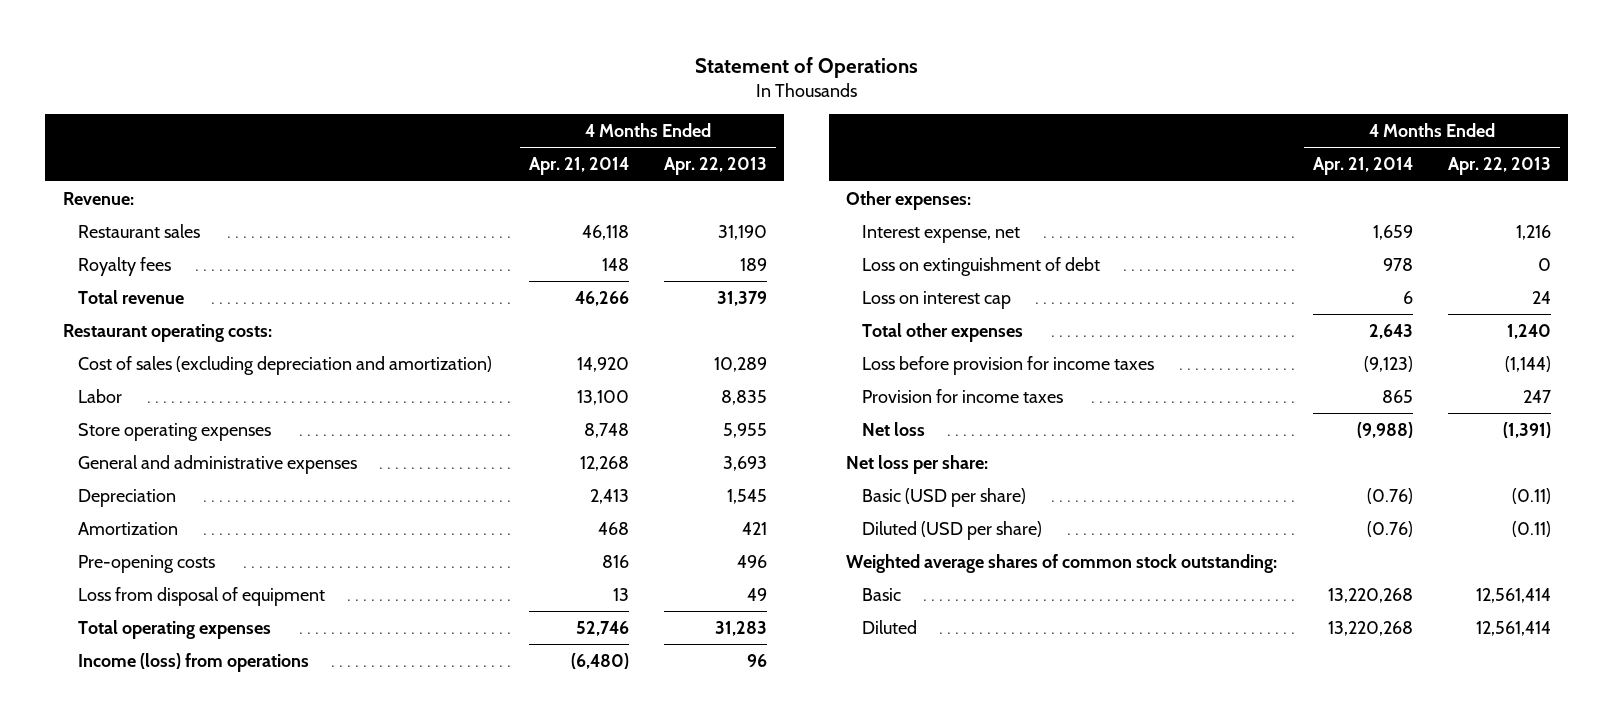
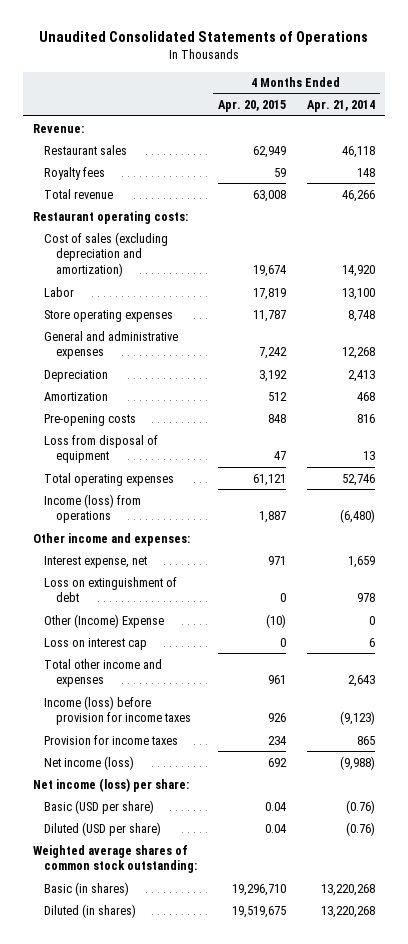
[694,56,918,78] Statement of Operations -> [38,31,368,46] Unaudited Consolidated Statements of Operations
[663,157,767,176] Apr. 22, 2013 -> none
none -> [217,100,286,113] Apr. 20, 2015
[846,190,972,210] Other expenses: -> [33,532,191,546] Other income and expenses:
none -> [44,613,165,628] Other (Income) Expense
[862,322,1024,342] Total other expenses -> [44,658,163,688] Total other income and expenses
[862,355,1155,375] Loss before provision for income taxes -> [44,695,191,726] Income (loss) before provision for income taxes
[862,421,926,436] Net loss -> [44,755,135,770] Net income (loss)
[846,454,989,474] Net loss per share: -> [33,777,190,792] Net income (loss) per share:
[862,587,902,601] Basic -> [44,881,130,896] Basic (in shares)
[862,619,918,634] Diluted -> [44,903,137,918] Diluted (in shares)

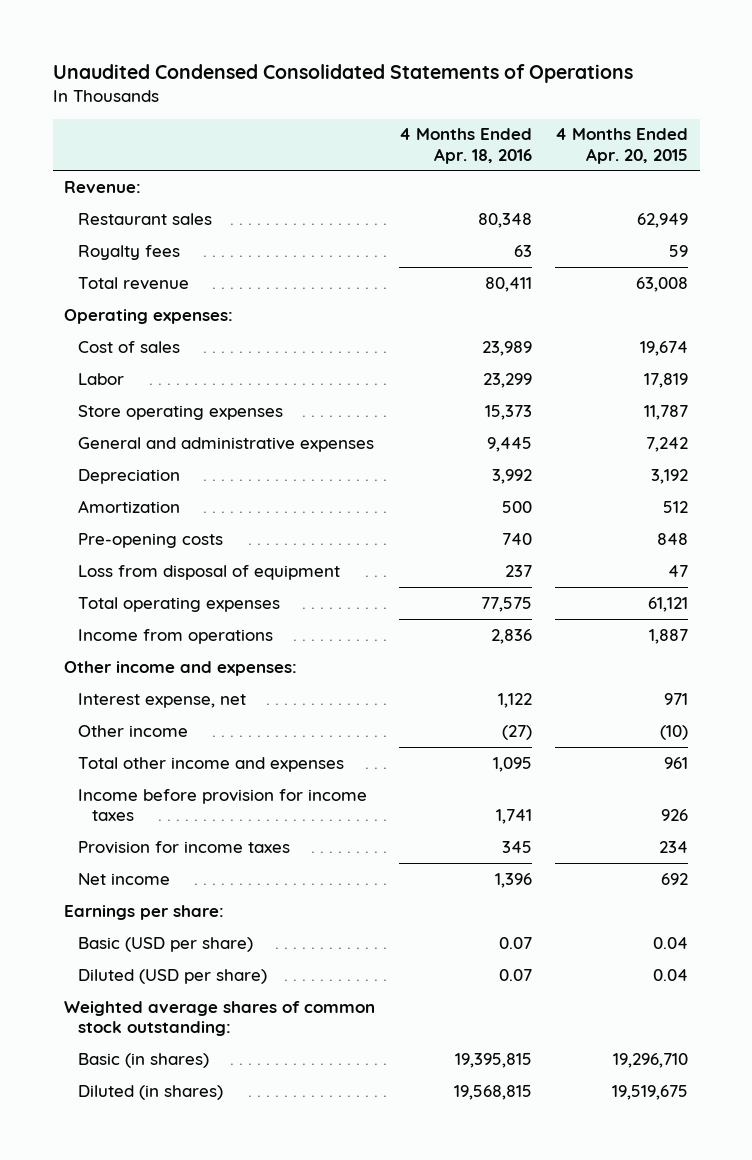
[38,31,368,46] Unaudited Consolidated Statements of Operations -> [52,63,633,83] Unaudited Condensed Consolidated Statements of Operations
[306,100,375,113] Apr. 21, 2014 -> none
none -> [398,128,532,164] 4 Months Ended Apr. 18, 2016
[33,210,189,224] Restaurant operating costs: -> [64,308,234,324] Operating expenses:
[44,231,169,278] Cost of sales (excluding depreciation and amortization) -> [78,340,181,353] Cost of sales
[44,493,142,524] Income (loss) from operations -> [78,628,274,644] Income from operations
[44,576,178,603] Loss on extinguishment of debt -> none
[44,637,148,650] Loss on interest cap -> none
[44,613,165,628] Other (Income) Expense -> [78,724,189,737] Other income
[44,695,191,726] Income (loss) before provision for income taxes -> [78,788,368,822] Income before provision for income taxes
[44,755,135,770] Net income (loss) -> [78,872,171,885] Net income
[33,777,190,792] Net income (loss) per share: -> [64,904,225,920] Earnings per share:

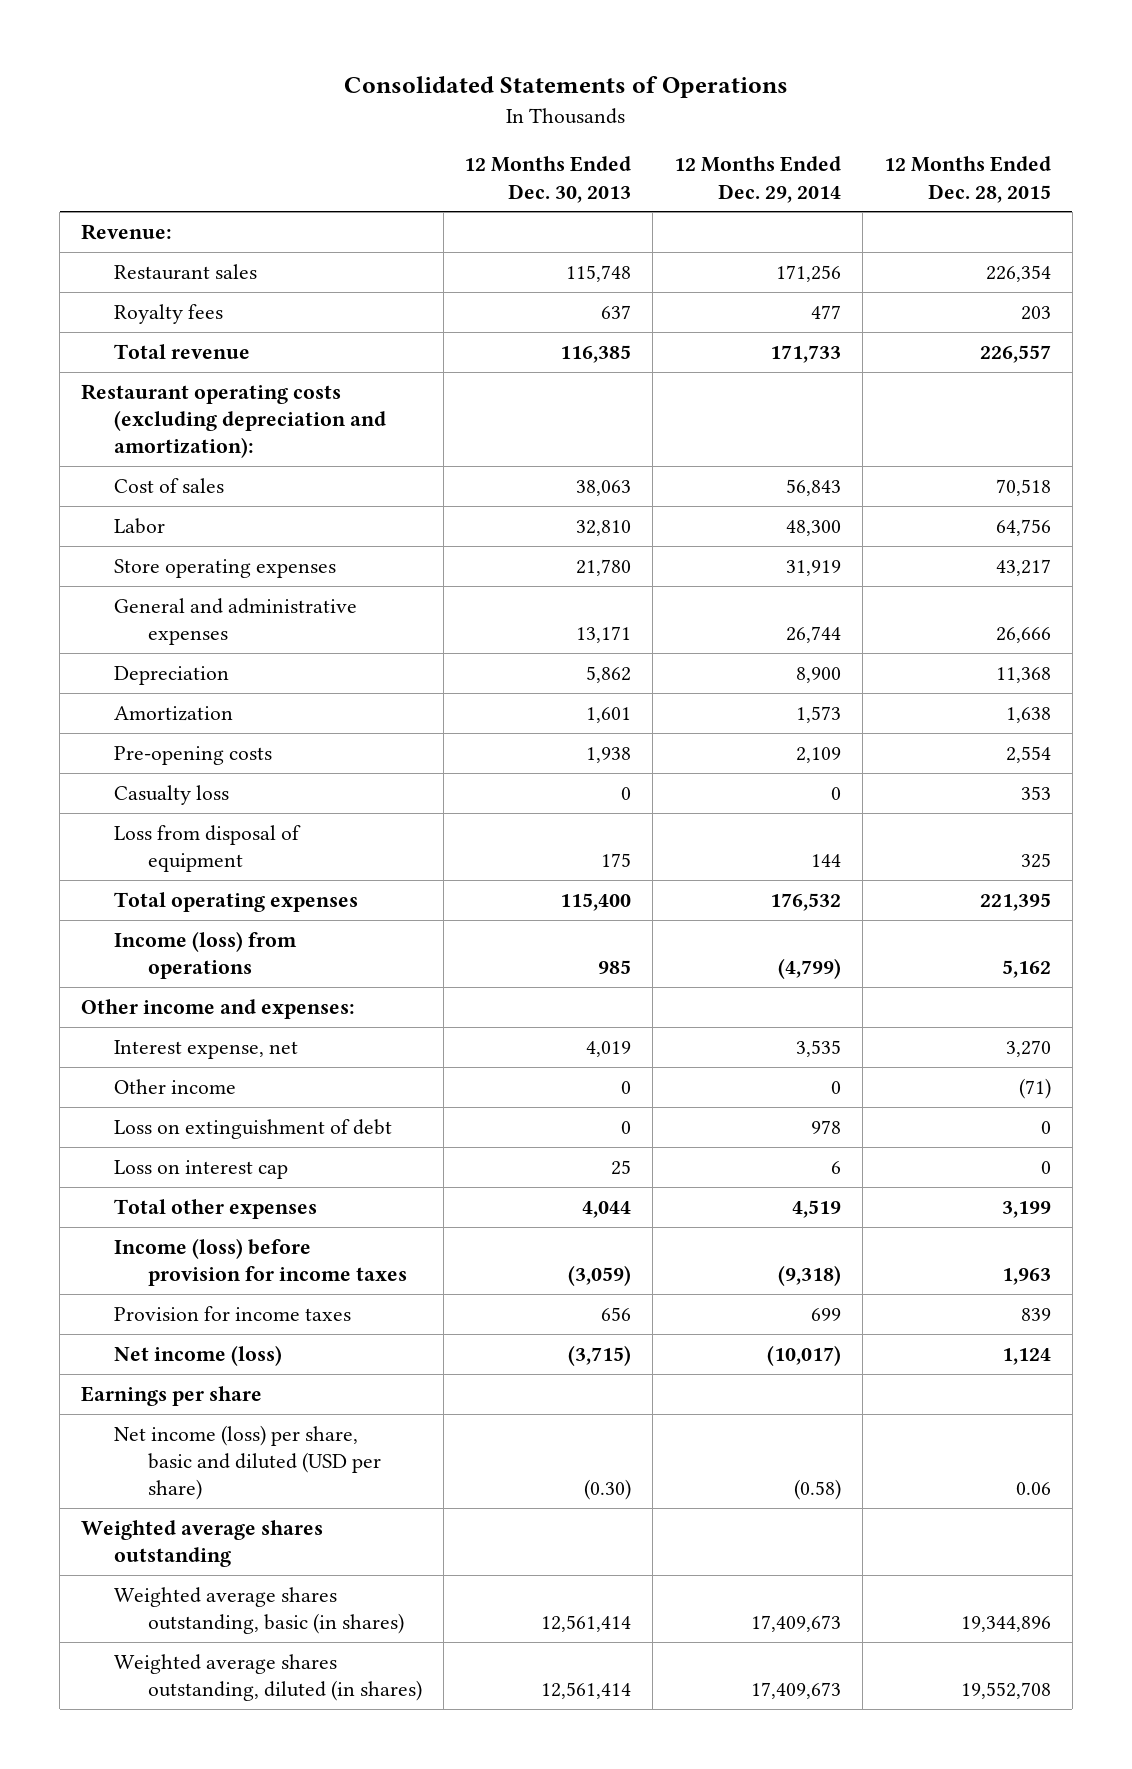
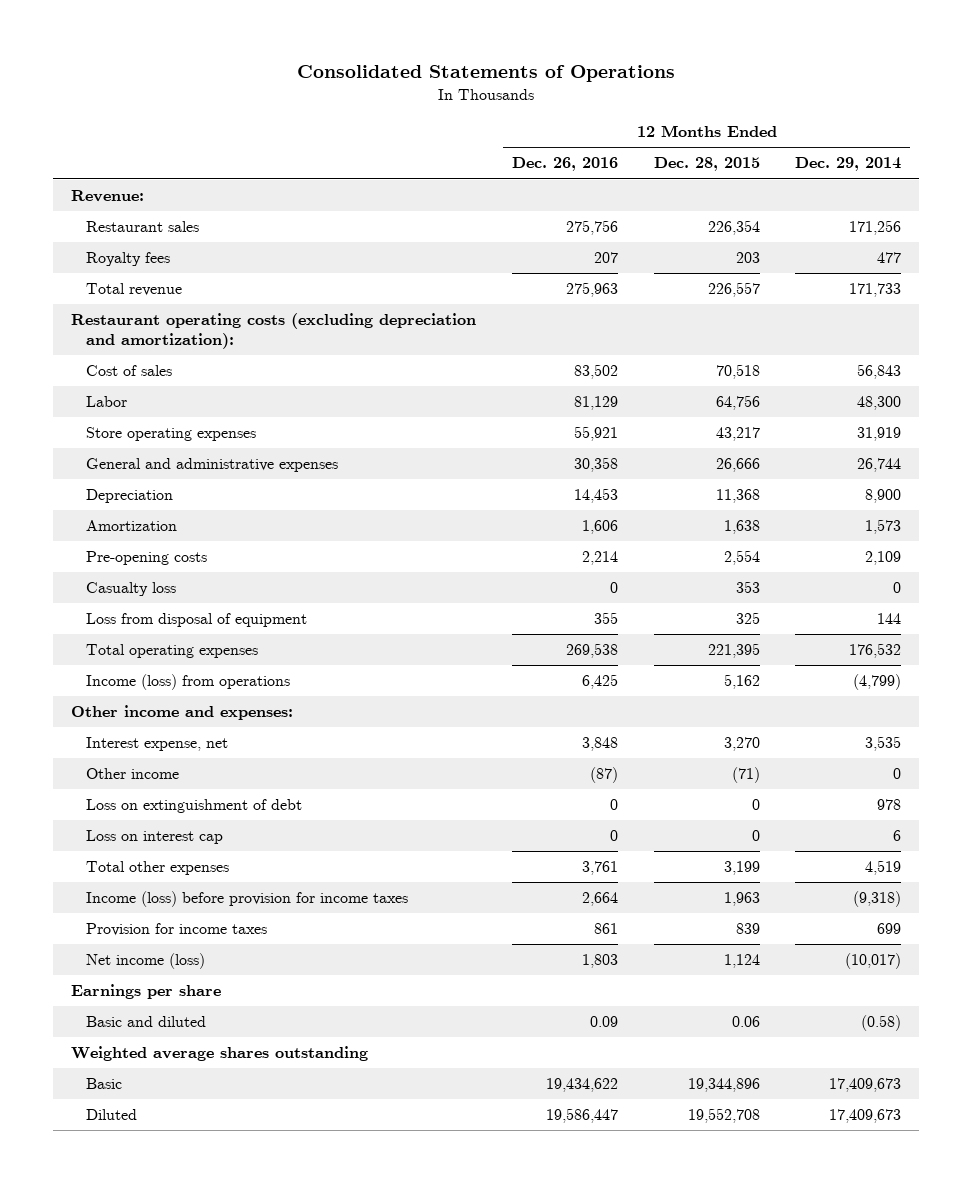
[464,156,632,203] 12 Months Ended Dec. 30, 2013 -> none
none -> [511,157,618,172] Dec. 26, 2016
[114,1424,381,1501] Net income (loss) per share, basic and diluted (USD per share) -> [86,1016,207,1028] Basic and diluted
[114,1586,404,1635] Weighted average shares outstanding, basic (in shares) -> [86,1078,123,1090] Basic
[114,1653,422,1702] Weighted average shares outstanding, diluted (in shares) -> [86,1109,138,1121] Diluted

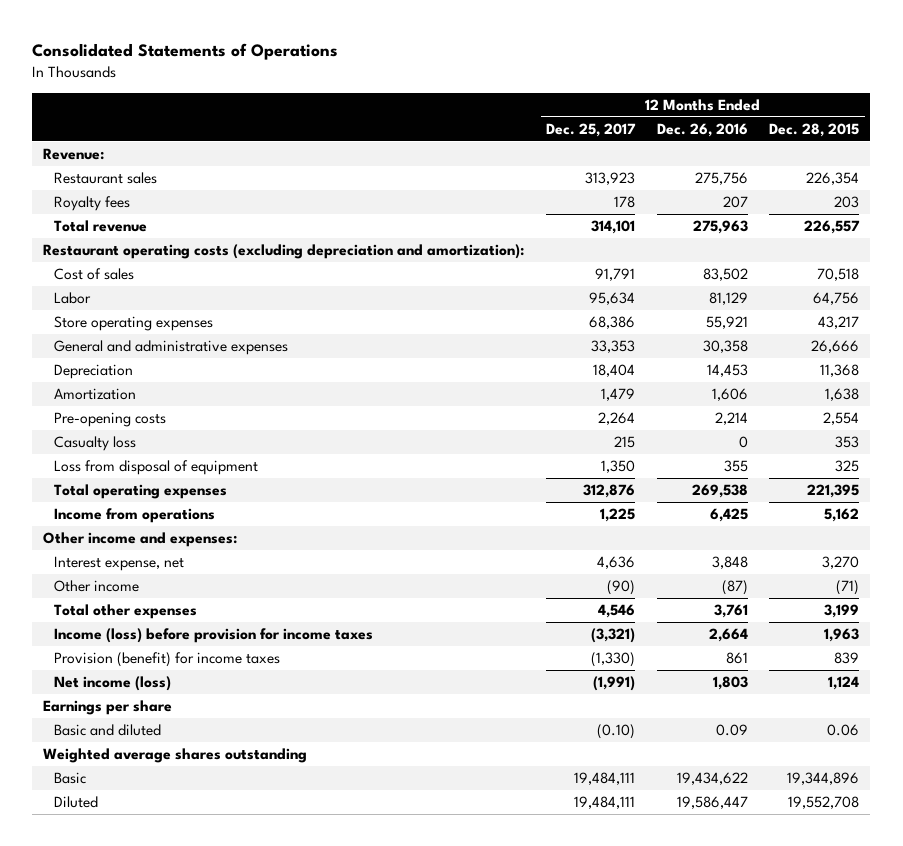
[795,157,902,172] Dec. 29, 2014 -> none
none -> [545,122,636,137] Dec. 25, 2017
[86,674,291,691] Income (loss) from operations -> [54,508,216,524] Income from operations
[86,799,303,814] Loss on extinguishment of debt -> none
[86,830,224,845] Loss on interest cap -> none
[86,923,268,937] Provision for income taxes -> [54,652,281,668] Provision (benefit) for income taxes

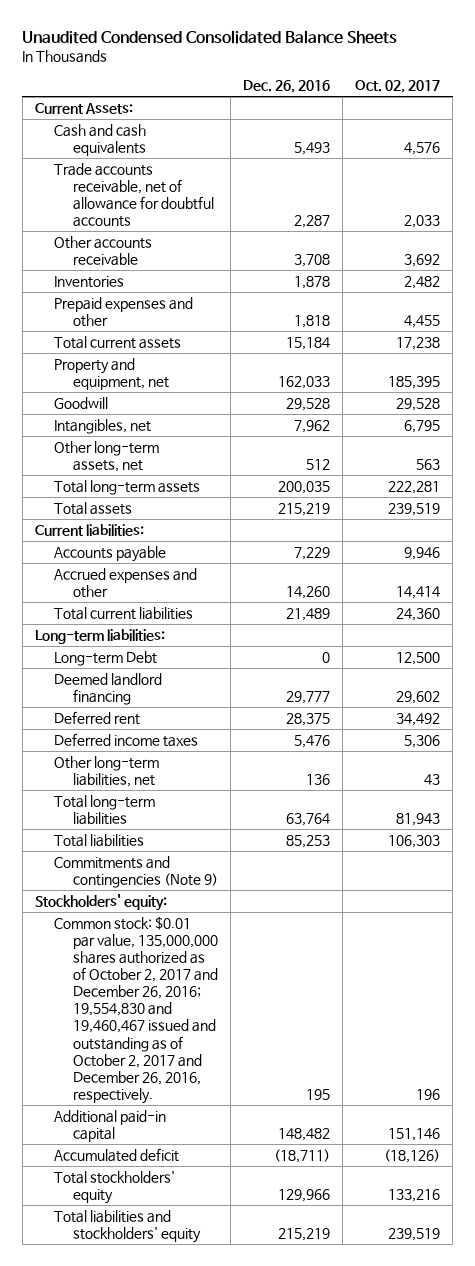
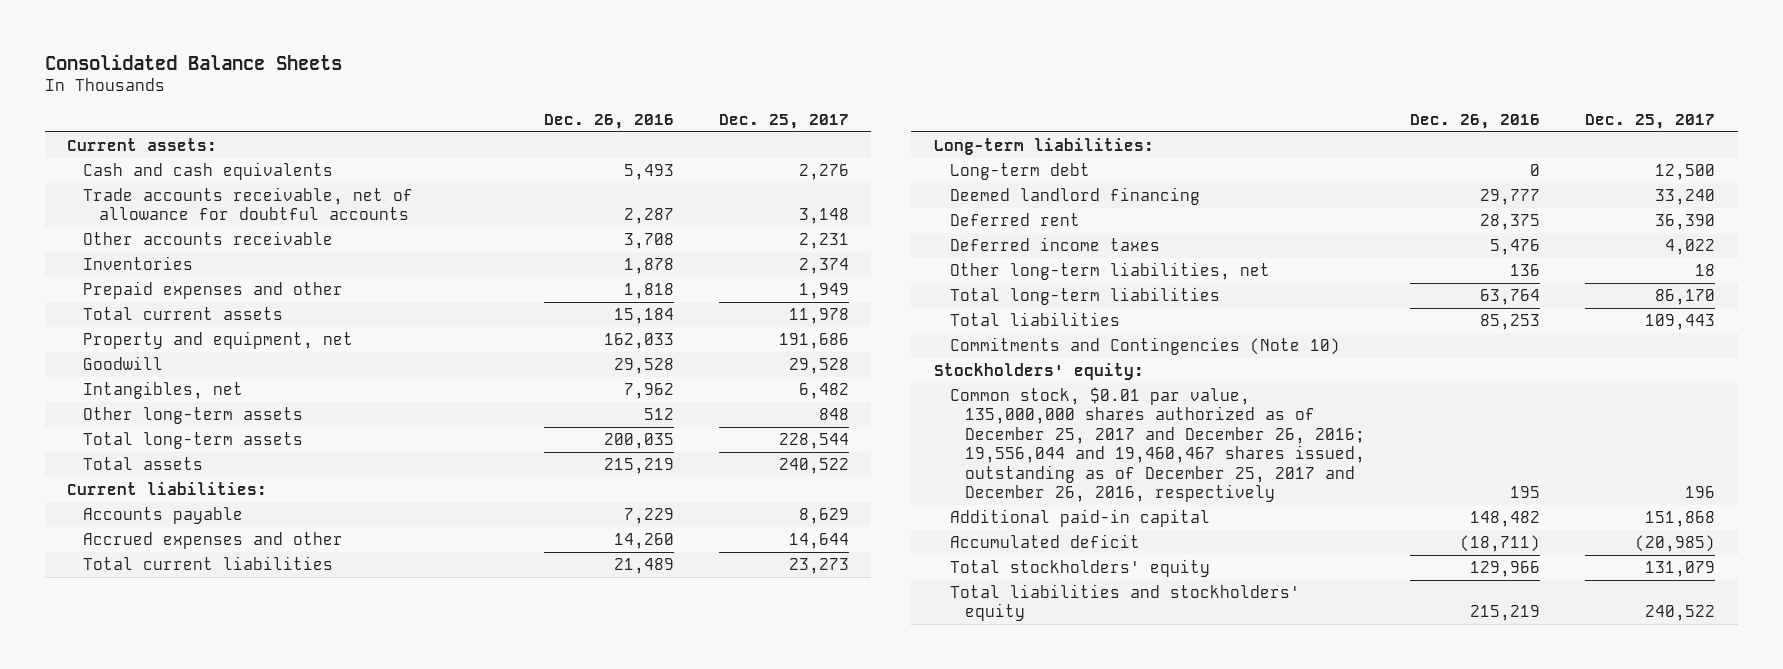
[22,30,398,45] Unaudited Condensed Consolidated Balance Sheets -> [44,53,342,70] Consolidated Balance Sheets
[355,80,441,94] Oct. 02, 2017 -> none
none -> [718,114,849,130] Dec. 25, 2017
[34,102,133,114] Current Assets: -> [67,137,218,151] Current assets:
[53,440,159,472] Other long-term assets, net -> [82,406,303,424] Other long-term assets
[53,650,157,666] Long-term Debt -> [949,162,1090,180] Long-term debt
[53,855,219,888] Commitments and contingencies (Note 9) -> [949,336,1340,355] Commitments and Contingencies (Note 10)
[53,915,219,1104] Common stock: $0.01 par value, 135,000,000 shares authorized as of October 2, 2017 and December 26, 2016; 19,554,830 and 19,460,467 issued and outstanding as of October 2, 2017 and December 26, 2016, respectively. -> [949,386,1366,503] Common stock, $0.01 par value, 135,000,000 shares authorized as of December 25, 2017 and December 26, 2016; 19,556,044 and 19,460,467 shares issued, outstanding as of December 25, 2017 and December 26, 2016, respectively

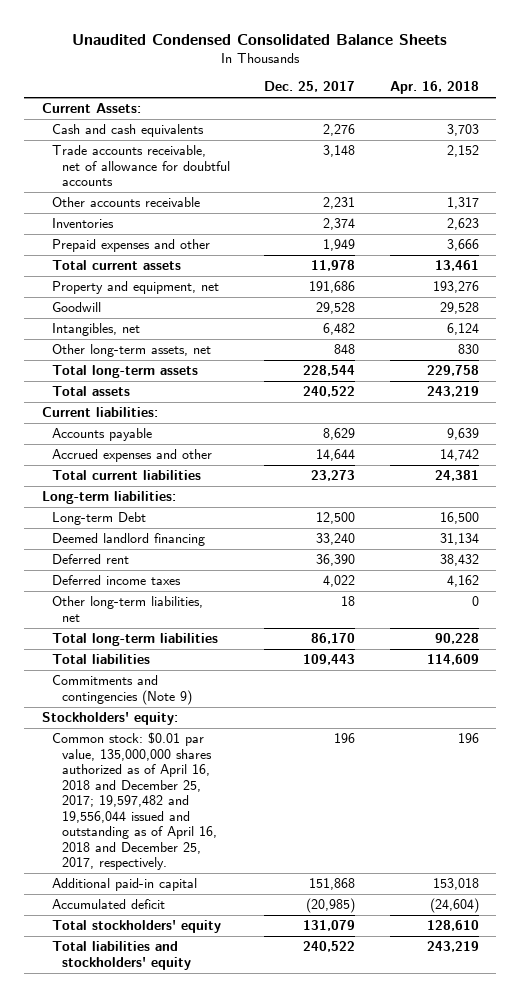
[44,53,342,70] Consolidated Balance Sheets -> [72,33,448,45] Unaudited Condensed Consolidated Balance Sheets
[543,114,674,130] Dec. 26, 2016 -> none
none -> [389,81,479,95] Apr. 16, 2018
[67,137,218,151] Current assets: -> [41,103,141,114] Current Assets:
[82,406,303,424] Other long-term assets -> [51,344,211,358] Other long-term assets, net
[949,162,1090,180] Long-term debt -> [51,512,146,526] Long-term Debt
[949,336,1340,355] Commitments and Contingencies (Note 10) -> [51,675,192,705] Commitments and contingencies (Note 9)
[949,386,1366,503] Common stock, $0.01 par value, 135,000,000 shares authorized as of December 25, 2017 and December 26, 2016; 19,556,044 and 19,460,467 shares issued, outstanding as of December 25, 2017 and December 26, 2016, respectively -> [51,732,217,871] Common stock: $0.01 par value, 135,000,000 shares authorized as of April 16, 2018 and December 25, 2017; 19,597,482 and 19,556,044 issued and outstanding as of April 16, 2018 and December 25, 2017, respectively.

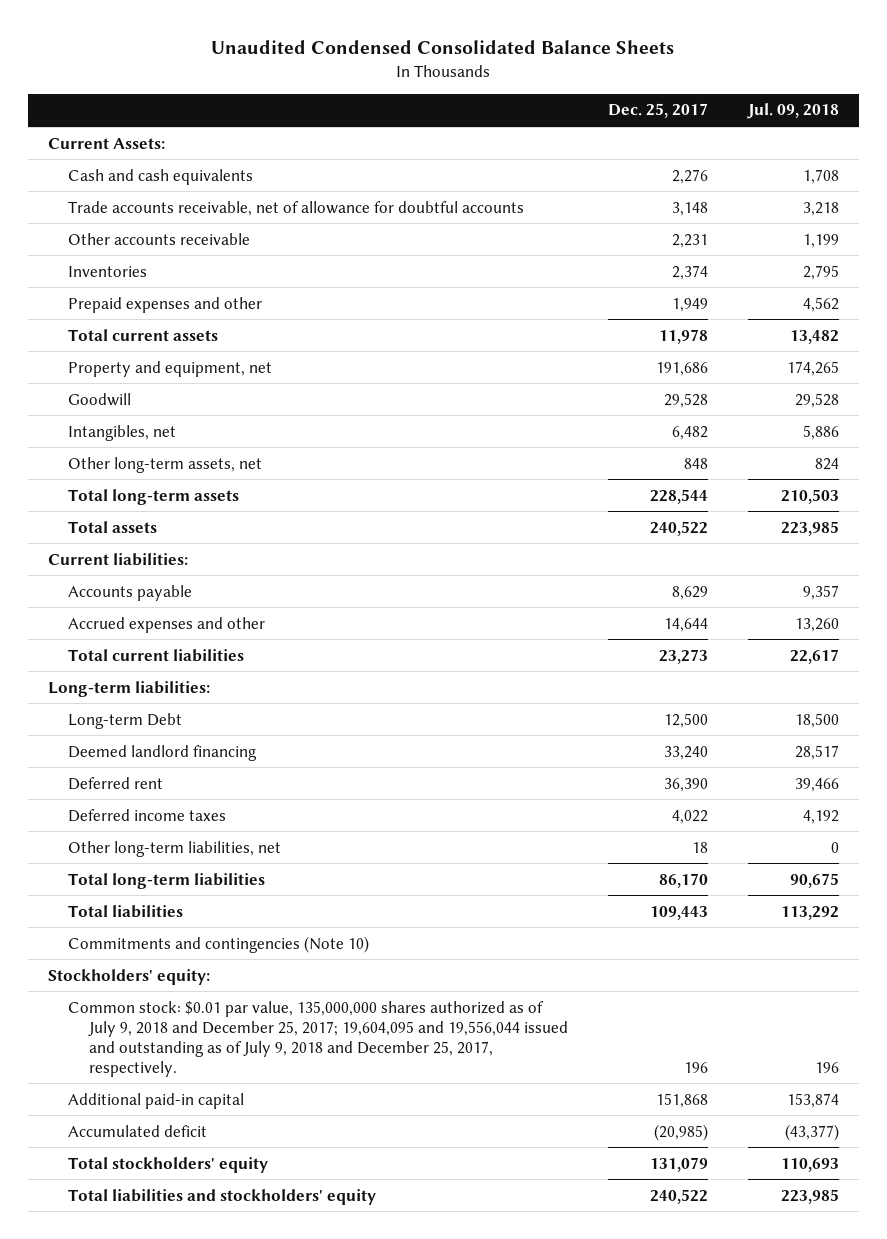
[389,81,479,95] Apr. 16, 2018 -> none
none -> [747,103,840,120] Jul. 09, 2018
[51,675,192,705] Commitments and contingencies (Note 9) -> [68,935,370,953] Commitments and contingencies (Note 10)
[51,732,217,871] Common stock: $0.01 par value, 135,000,000 shares authorized as of April 16, 2018 and December 25, 2017; 19,597,482 and 19,556,044 issued and outstanding as of April 16, 2018 and December 25, 2017, respectively. -> [68,1000,568,1077] Common stock: $0.01 par value, 135,000,000 shares authorized as of July 9, 2018 and December 25, 2017; 19,604,095 and 19,556,044 issued and outstanding as of July 9, 2018 and December 25, 2017, respectively.

